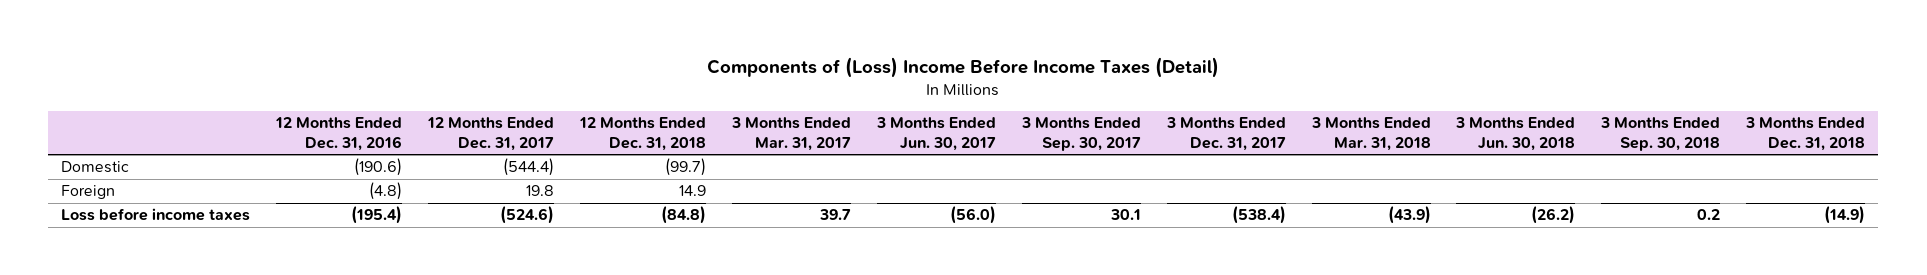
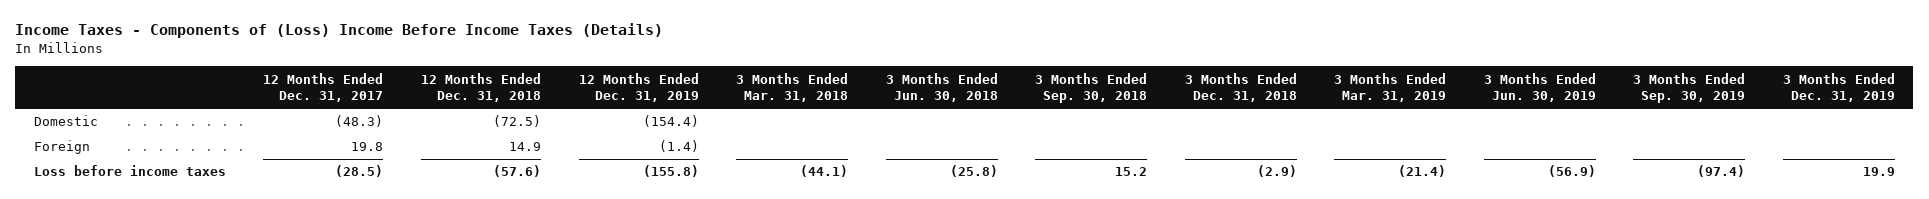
[707,57,1220,79] Components of (Loss) Income Before Income Taxes (Detail) -> [15,23,664,39] Income Taxes - Components of (Loss) Income Before Income Taxes (Details)
[275,117,403,151] 12 Months Ended Dec. 31, 2016 -> none
[730,117,851,151] 3 Months Ended Mar. 31, 2017 -> none
[875,117,996,151] 3 Months Ended Jun. 30, 2017 -> none
[1020,117,1141,151] 3 Months Ended Sep. 30, 2017 -> none
[1165,117,1286,151] 3 Months Ended Dec. 31, 2017 -> none
none -> [578,72,699,103] 12 Months Ended Dec. 31, 2019
none -> [1334,72,1447,103] 3 Months Ended Mar. 31, 2019
none -> [1483,72,1596,103] 3 Months Ended Jun. 30, 2019
none -> [1633,72,1746,104] 3 Months Ended Sep. 30, 2019
none -> [1782,72,1895,103] 3 Months Ended Dec. 31, 2019
[503,158,555,177] (544.4) -> [335,115,384,128] (48.3)
[664,158,706,177] (99.7) -> [493,115,542,128] (72.5)
[500,206,555,225] (524.6) -> [335,165,384,178] (28.5)
[660,206,706,225] (84.8) -> [493,165,542,178] (57.6)
[1387,206,1431,225] (43.9) -> [800,165,849,178] (44.1)
[1531,206,1576,225] (26.2) -> [949,165,998,178] (25.8)
[1697,209,1721,221] 0.2 -> [1115,167,1148,177] 15.2
[1824,206,1866,225] (14.9) -> [1256,165,1297,178] (2.9)

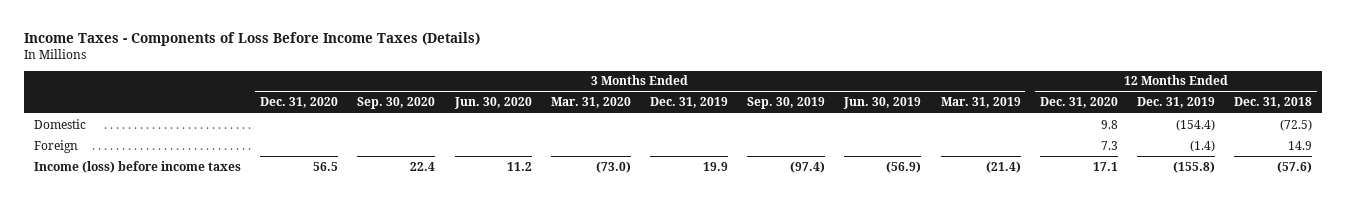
[15,23,664,39] Income Taxes - Components of (Loss) Income Before Income Taxes (Details) -> [24,31,481,46] Income Taxes - Components of Loss Before Income Taxes (Details)
[263,72,384,103] 12 Months Ended Dec. 31, 2017 -> none
[736,72,849,103] 3 Months Ended Mar. 31, 2018 -> none
[885,72,998,103] 3 Months Ended Jun. 30, 2018 -> none
[1035,72,1148,104] 3 Months Ended Sep. 30, 2018 -> none
[1184,72,1297,103] 3 Months Ended Dec. 31, 2018 -> none
none -> [260,97,339,109] Dec. 31, 2020
none -> [357,97,436,110] Sep. 30, 2020
none -> [453,97,532,110] Jun. 30, 2020
none -> [550,97,631,109] Mar. 31, 2020
none -> [1039,97,1118,109] Dec. 31, 2020
[33,165,226,177] Loss before income taxes -> [33,160,241,173] Income (loss) before income taxes

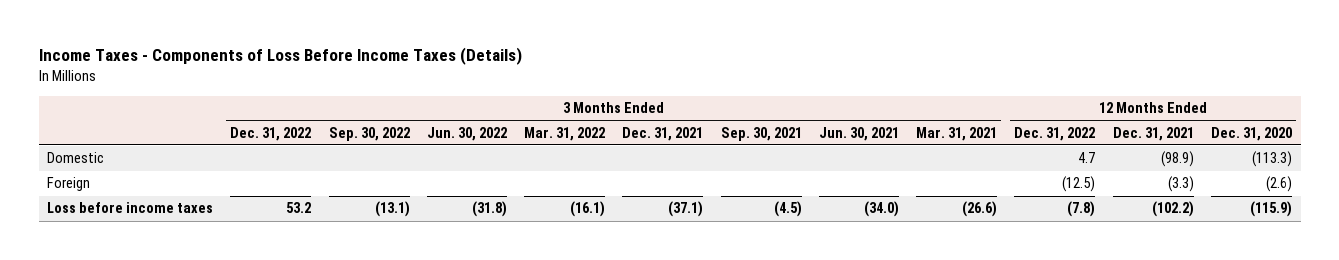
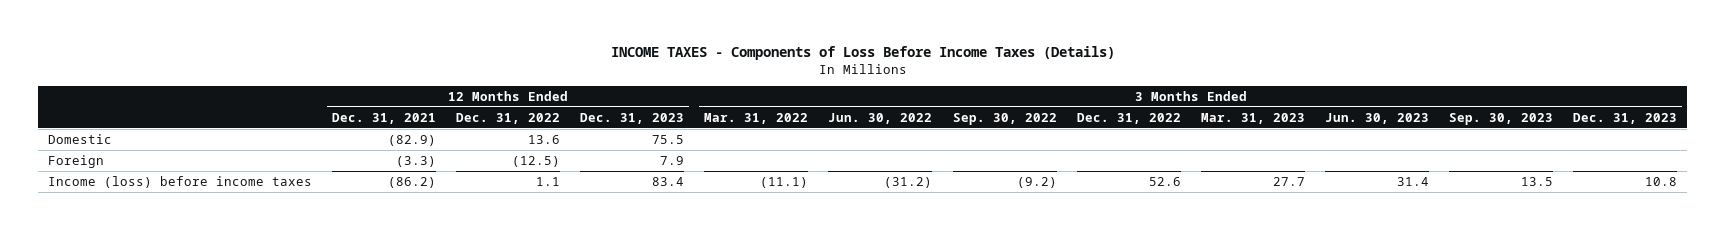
[38,47,522,66] Income Taxes - Components of Loss Before Income Taxes (Details) -> [610,46,1115,61] INCOME TAXES - Components of Loss Before Income Taxes (Details)
[622,126,704,141] Dec. 31, 2021 -> none
[720,126,802,141] Sep. 30, 2021 -> none
[818,126,899,141] Jun. 30, 2021 -> none
[916,126,998,141] Mar. 31, 2021 -> none
[1210,126,1292,141] Dec. 31, 2020 -> none
none -> [580,112,685,124] Dec. 31, 2023
none -> [1200,112,1305,124] Mar. 31, 2023
none -> [1324,112,1429,124] Jun. 30, 2023
none -> [1448,112,1553,125] Sep. 30, 2023
none -> [1572,112,1677,124] Dec. 31, 2023
[1078,152,1096,164] 4.7 -> [528,134,561,144] 13.6
[1160,151,1194,168] (98.9) -> [388,134,437,146] (82.9)
[47,202,214,214] Loss before income taxes -> [48,175,313,188] Income (loss) before income taxes
[286,202,312,214] 53.2 -> [1148,176,1181,186] 52.6
[374,201,410,218] (13.1) -> [1016,176,1057,188] (9.2)
[471,201,507,218] (31.8) -> [884,176,933,188] (31.2)
[570,201,606,218] (16.1) -> [760,176,809,188] (11.1)
[1067,201,1096,218] (7.8) -> [536,176,561,186] 1.1
[1151,201,1194,218] (102.2) -> [388,176,437,188] (86.2)

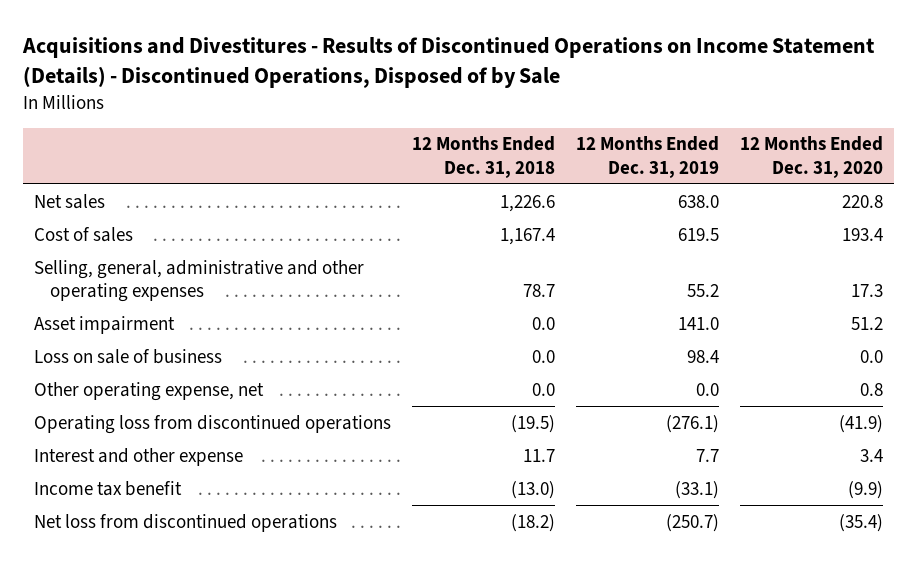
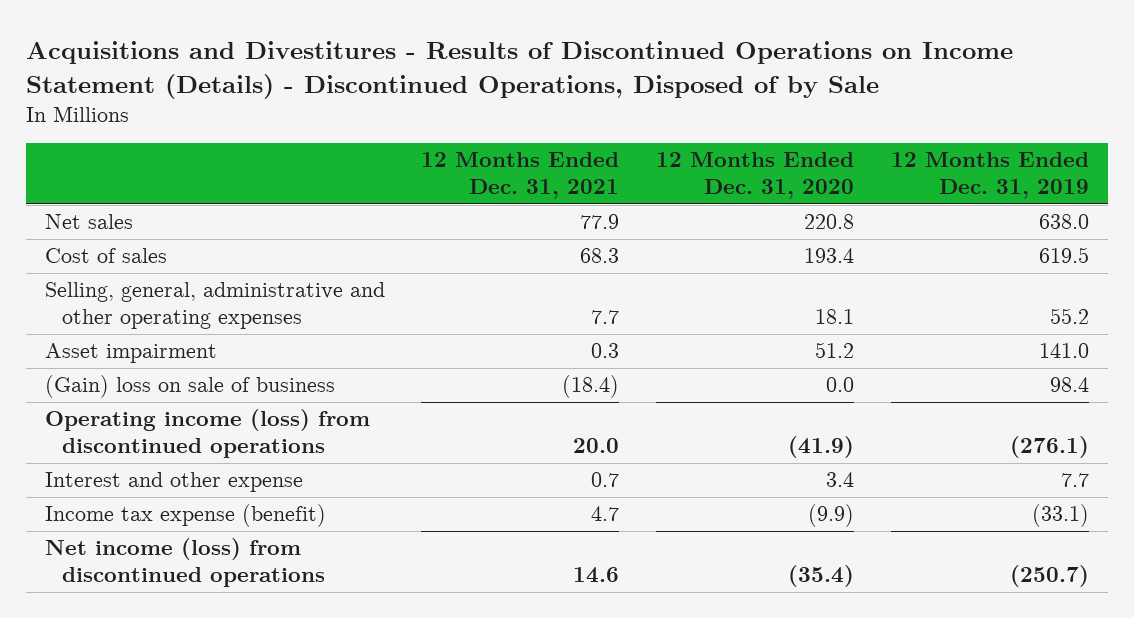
[412,136,556,178] 12 Months Ended Dec. 31, 2018 -> none
none -> [421,152,620,200] 12 Months Ended Dec. 31, 2021
[851,283,884,297] 17.3 -> [815,309,855,325] 18.1
[33,381,264,401] Other operating expense, net -> none
[33,348,222,364] Loss on sale of business -> [44,375,335,399] (Gain) loss on sale of business
[33,414,391,434] Operating loss from discontinued operations -> [44,409,370,459] Operating income (loss) from discontinued operations
[33,480,182,496] Income tax benefit -> [44,504,326,528] Income tax expense (benefit)
[33,513,337,532] Net loss from discontinued operations -> [44,538,326,588] Net income (loss) from discontinued operations

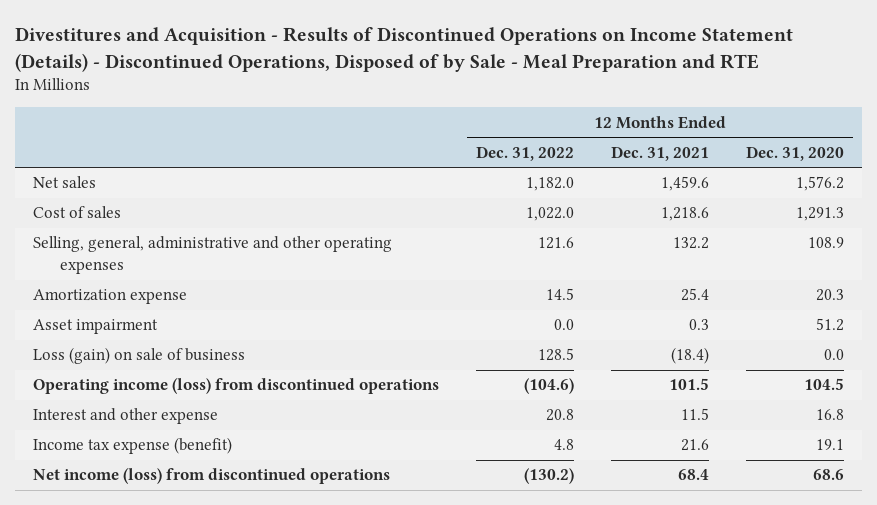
[26,41,1014,99] Acquisitions and Divestitures - Results of Discontinued Operations on Income Statement (Details) - Discontinued Operations, Disposed of by Sale -> [15,27,794,72] Divestitures and Acquisition - Results of Discontinued Operations on Income Statement (Details) - Discontinued Operations, Disposed of by Sale - Meal Preparation and RTE
[891,152,1090,200] 12 Months Ended Dec. 31, 2019 -> none
none -> [476,145,575,161] Dec. 31, 2022
[580,214,620,230] 77.9 -> [661,176,710,192] 1,459.6
[804,214,855,230] 220.8 -> [795,176,844,192] 1,576.2
[580,248,620,264] 68.3 -> [661,207,710,222] 1,218.6
[804,248,855,264] 193.4 -> [795,207,844,222] 1,291.3
[591,310,620,325] 7.7 -> [673,237,710,250] 132.2
[815,309,855,325] 18.1 -> [807,237,844,249] 108.9
none -> [33,289,188,305] Amortization expense
[44,375,335,399] (Gain) loss on sale of business -> [33,347,246,365] Loss (gain) on sale of business
[573,438,620,454] 20.0 -> [669,378,710,391] 101.5
[788,436,855,459] (41.9) -> [803,378,844,391] 104.5
[591,472,620,488] 0.7 -> [681,408,710,421] 11.5
[826,472,855,488] 3.4 -> [815,409,844,421] 16.8
[591,506,620,522] 4.7 -> [681,439,710,452] 21.6
[808,504,855,528] (9.9) -> [815,439,844,451] 19.1
[573,567,620,584] 14.6 -> [678,469,710,481] 68.4
[788,565,855,588] (35.4) -> [812,469,844,481] 68.6

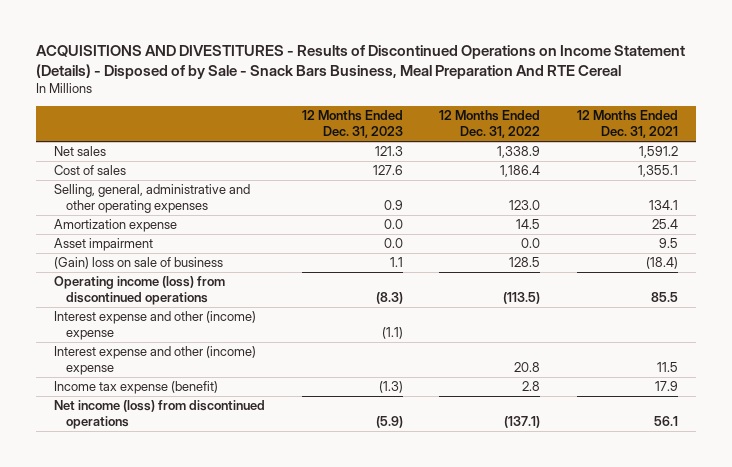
[15,27,794,72] Divestitures and Acquisition - Results of Discontinued Operations on Income Statement (Details) - Discontinued Operations, Disposed of by Sale - Meal Preparation and RTE -> [35,44,685,79] ACQUISITIONS AND DIVESTITURES - Results of Discontinued Operations on Income Statement (Details) - Disposed of by Sale - Snack Bars Business, Meal Preparation And RTE Cereal
[745,145,844,161] Dec. 31, 2020 -> none
none -> [301,110,403,139] 12 Months Ended Dec. 31, 2023
[526,177,575,192] 1,182.0 -> [497,146,541,159] 1,338.9
[661,176,710,192] 1,459.6 -> [639,146,679,159] 1,591.2
[526,207,575,222] 1,022.0 -> [500,165,541,178] 1,186.4
[661,207,710,222] 1,218.6 -> [638,165,679,178] 1,355.1
[538,237,575,250] 121.6 -> [509,200,541,211] 123.0
[673,237,710,250] 132.2 -> [649,200,679,211] 134.1
[689,319,710,331] 0.3 -> [659,238,679,249] 9.5
[33,347,246,365] Loss (gain) on sale of business -> [53,257,223,270] (Gain) loss on sale of business
[524,378,575,395] (104.6) -> [503,292,541,305] (113.5)
[669,378,710,391] 101.5 -> [651,292,679,303] 85.5
none -> [53,311,256,341] Interest expense and other (income) expense
[33,408,219,425] Interest and other expense -> [53,346,256,376] Interest expense and other (income) expense
[554,439,575,451] 4.8 -> [522,381,541,392] 2.8
[681,439,710,452] 21.6 -> [655,381,679,392] 17.9
[524,468,575,485] (130.2) -> [504,416,541,429] (137.1)
[678,469,710,481] 68.4 -> [654,416,679,427] 56.1

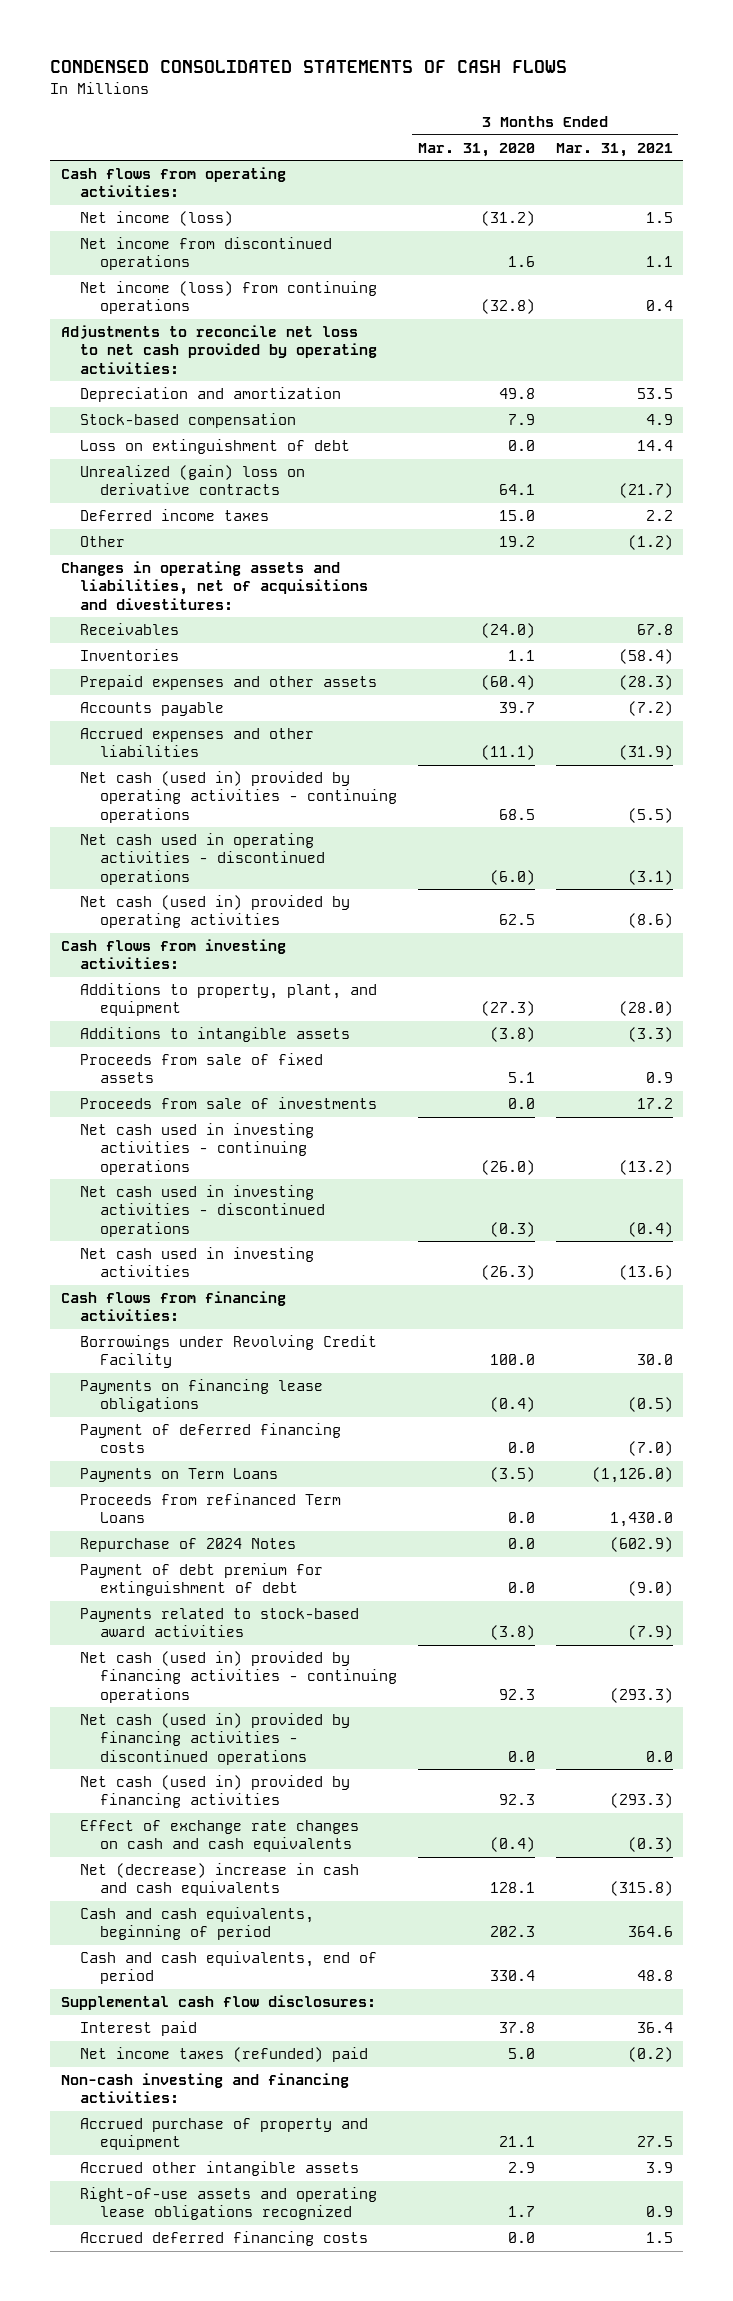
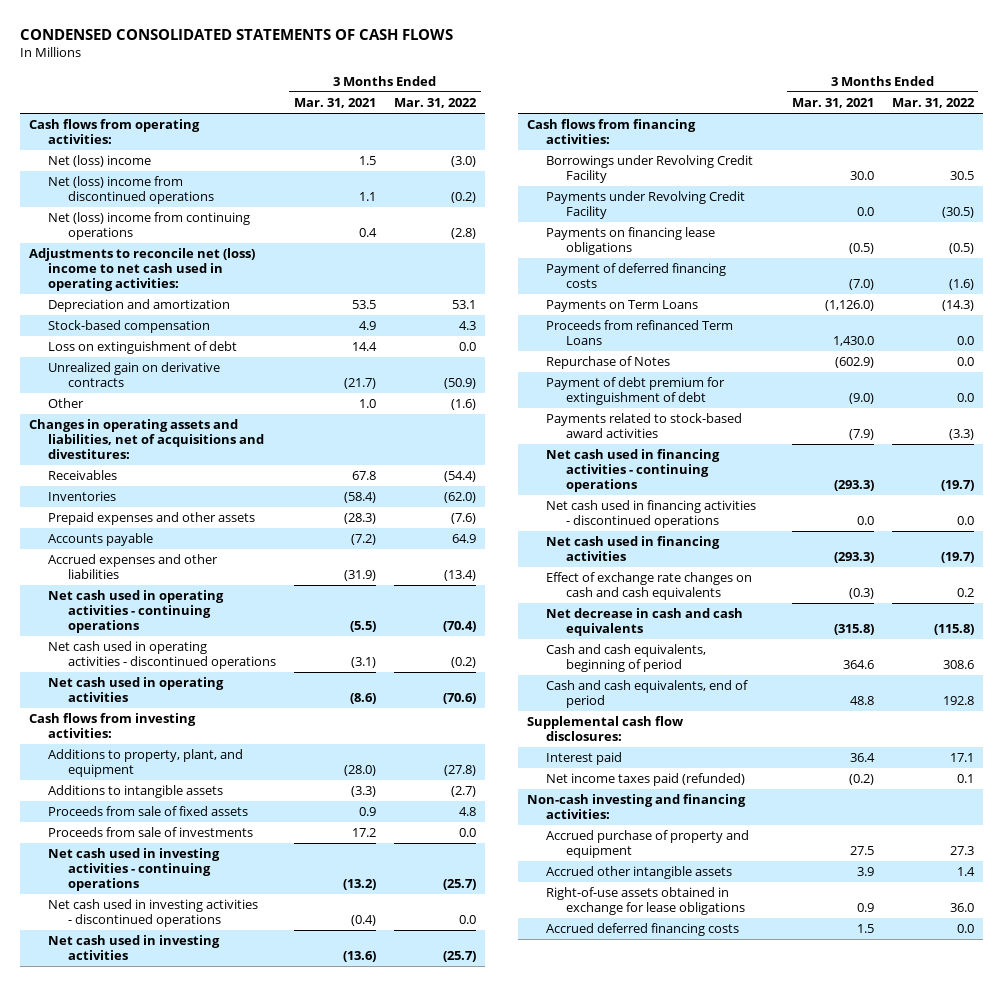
[417,142,535,157] Mar. 31, 2020 -> none
none -> [394,98,478,109] Mar. 31, 2022
[80,211,234,227] Net income (loss) -> [48,155,152,168] Net (loss) income
[80,237,333,271] Net income from discontinued operations -> [48,176,214,205] Net (loss) income from discontinued operations
[80,281,378,315] Net income (loss) from continuing operations -> [48,212,251,241] Net (loss) income from continuing operations
[60,325,378,374] Adjustments to reconcile net loss to net cash provided by operating activities: -> [28,248,255,292] Adjustments to reconcile net (loss) income to net cash used in operating activities:
[80,509,270,522] Deferred income taxes -> none
[80,465,306,496] Unrealized (gain) loss on derivative contracts -> [48,362,221,388] Unrealized gain on derivative contracts
[627,535,673,551] (1.2) -> [358,399,376,409] 1.0
[80,771,397,823] Net cash (used in) provided by operating activities - continuing operations -> [48,590,225,634] Net cash used in operating activities - continuing operations
[80,895,351,929] Net cash (used in) provided by operating activities -> [48,677,225,703] Net cash used in operating activities
none -> [546,191,746,220] Payments under Revolving Credit Facility
[80,1538,297,1553] Repurchase of 2024 Notes -> [546,356,671,370] Repurchase of Notes
[80,1651,397,1703] Net cash (used in) provided by financing activities - continuing operations -> [546,449,721,493] Net cash used in financing activities - continuing operations
[80,1713,351,1765] Net cash (used in) provided by financing activities - discontinued operations -> [546,500,757,529] Net cash used in financing activities - discontinued operations
[80,1775,351,1809] Net cash (used in) provided by financing activities -> [546,536,721,562] Net cash used in financing activities
[80,1863,360,1897] Net (decrease) increase in cash and cash equivalents -> [546,608,744,637] Net decrease in cash and cash equivalents
[80,2047,369,2063] Net income taxes (refunded) paid -> [546,773,746,787] Net income taxes paid (refunded)
[80,2187,378,2221] Right-of-use assets and operating lease obligations recognized -> [546,887,745,916] Right-of-use assets obtained in exchange for lease obligations

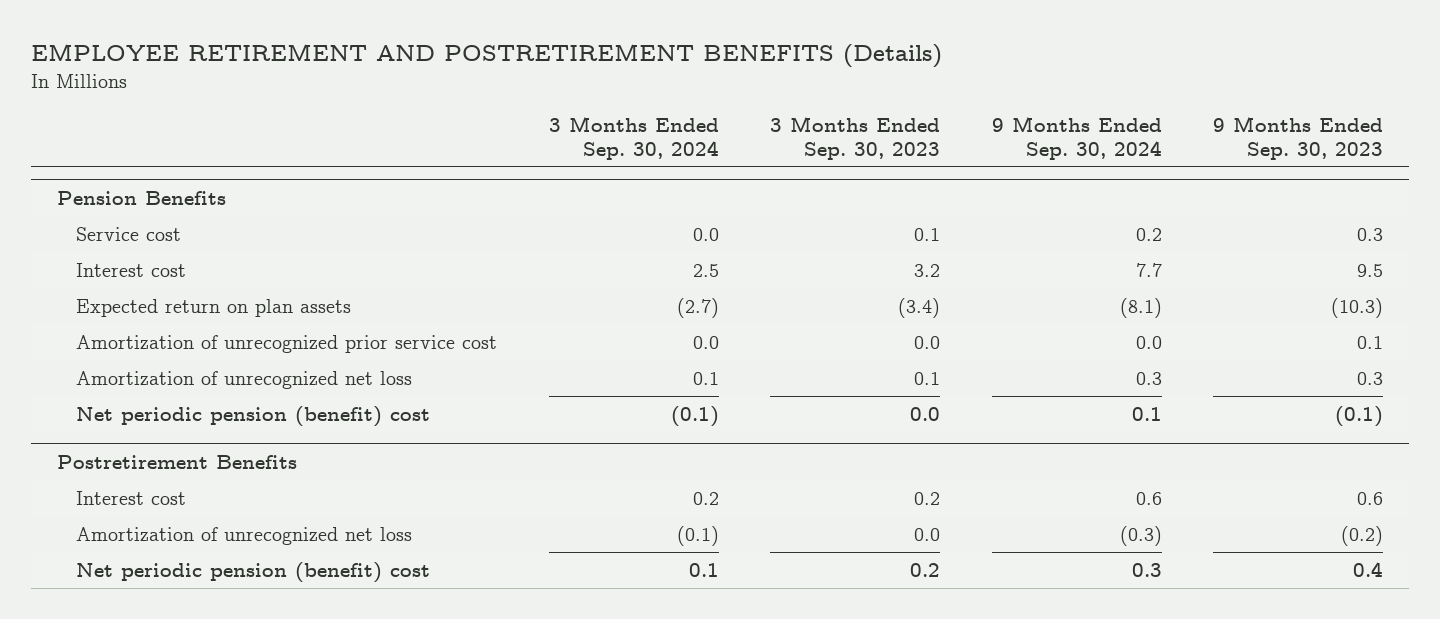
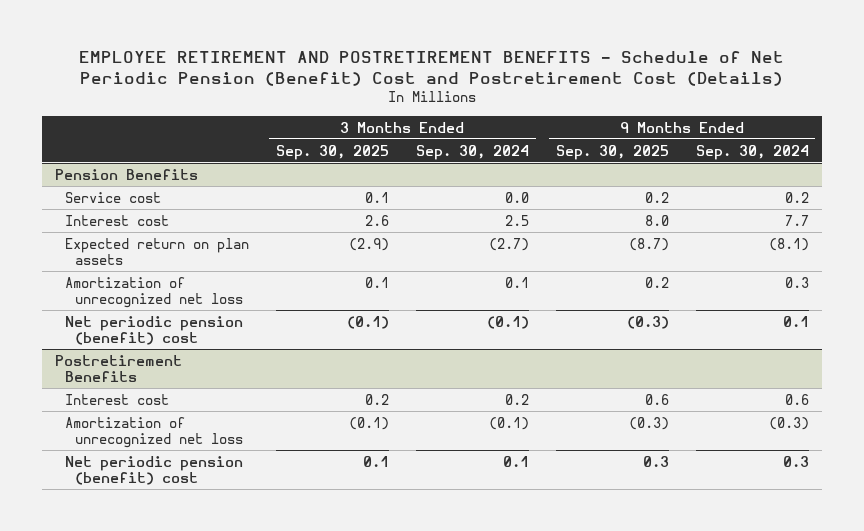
[31,44,943,69] EMPLOYEE RETIREMENT AND POSTRETIREMENT BENEFITS (Details) -> [78,50,784,87] EMPLOYEE RETIREMENT AND POSTRETIREMENT BENEFITS - Schedule of Net Periodic Pension (Benefit) Cost and Postretirement Cost (Details)
[770,115,941,160] 3 Months Ended Sep. 30, 2023 -> none
[1212,115,1383,160] 9 Months Ended Sep. 30, 2023 -> none
none -> [275,144,389,160] Sep. 30, 2025
none -> [555,144,669,160] Sep. 30, 2025
[76,334,498,353] Amortization of unrecognized prior service cost -> none

